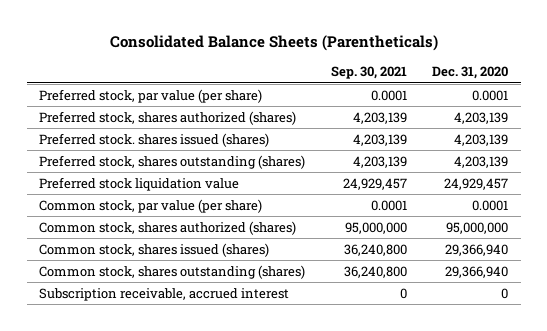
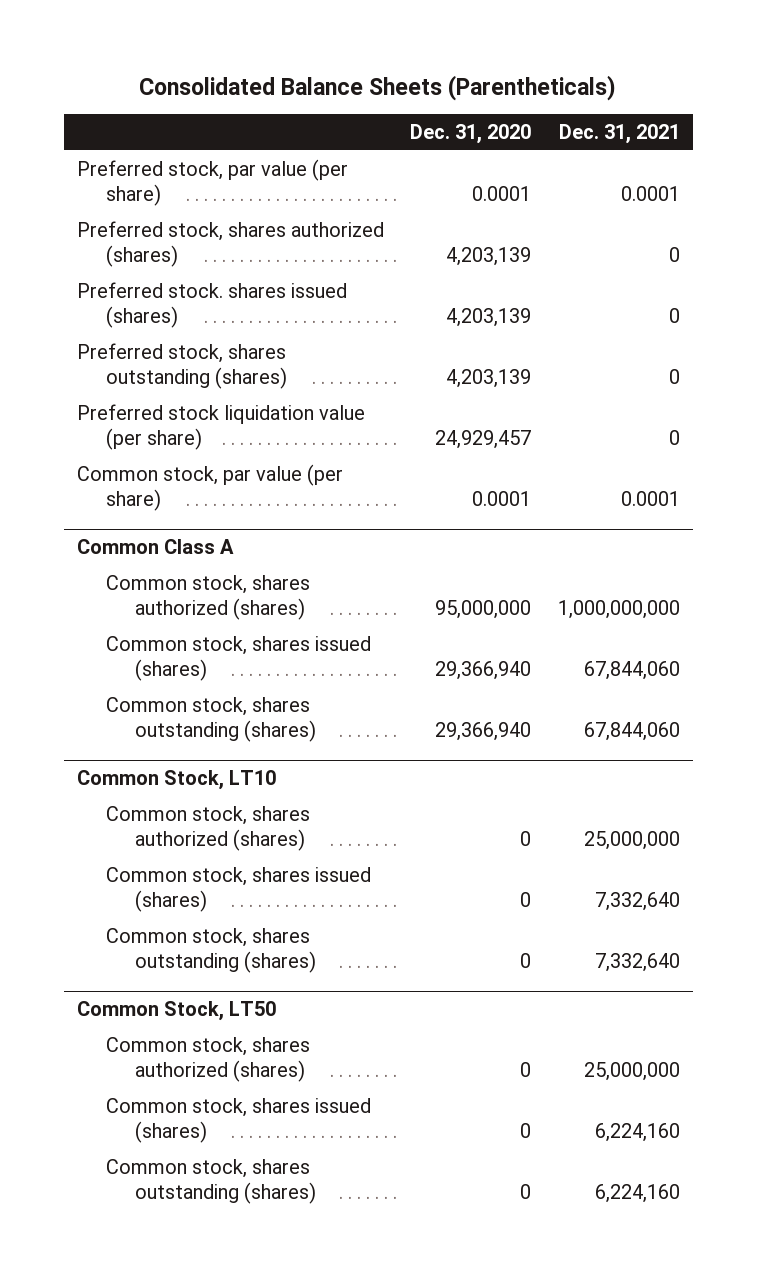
[330,66,407,80] Sep. 30, 2021 -> none
none -> [558,124,680,145] Dec. 31, 2021
[39,176,240,191] Preferred stock liquidation value -> [76,403,365,451] Preferred stock liquidation value (per share)
none -> [76,539,234,555] Common Class A
[39,287,290,301] Subscription receivable, accrued interest -> none
none -> [76,770,276,791] Common Stock, LT10
none -> [105,805,310,852] Common stock, shares authorized (shares)
none -> [105,866,371,913] Common stock, shares issued (shares)
none -> [105,927,316,974] Common stock, shares outstanding (shares)
none -> [76,1001,276,1022] Common Stock, LT50
none -> [105,1036,310,1083] Common stock, shares authorized (shares)
none -> [105,1097,371,1144] Common stock, shares issued (shares)
none -> [105,1158,316,1205] Common stock, shares outstanding (shares)

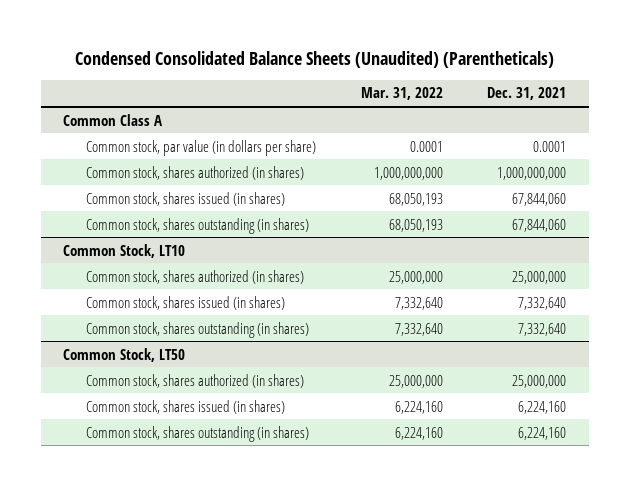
[139,74,617,101] Consolidated Balance Sheets (Parentheticals) -> [74,50,554,68] Condensed Consolidated Balance Sheets (Unaudited) (Parentheticals)
[410,124,532,145] Dec. 31, 2020 -> none
none -> [360,87,443,101] Mar. 31, 2022
[76,158,348,207] Preferred stock, par value (per share) -> none
[76,220,384,268] Preferred stock, shares authorized (shares) -> none
[76,281,347,329] Preferred stock. shares issued (shares) -> none
[76,342,287,390] Preferred stock, shares outstanding (shares) -> none
[76,403,365,451] Preferred stock liquidation value (per share) -> none
[76,463,343,512] Common stock, par value (per share) -> none
none -> [86,139,317,156] Common stock, par value (in dollars per share)
[105,574,310,621] Common stock, shares authorized (shares) -> [86,165,305,180] Common stock, shares authorized (in shares)
[105,635,371,682] Common stock, shares issued (shares) -> [86,191,286,206] Common stock, shares issued (in shares)
[105,696,316,743] Common stock, shares outstanding (shares) -> [86,217,310,234] Common stock, shares outstanding (in shares)
[105,805,310,852] Common stock, shares authorized (shares) -> [86,269,305,284] Common stock, shares authorized (in shares)
[105,866,371,913] Common stock, shares issued (shares) -> [86,295,286,310] Common stock, shares issued (in shares)
[105,927,316,974] Common stock, shares outstanding (shares) -> [86,321,310,338] Common stock, shares outstanding (in shares)
[105,1036,310,1083] Common stock, shares authorized (shares) -> [86,373,305,388] Common stock, shares authorized (in shares)
[105,1097,371,1144] Common stock, shares issued (shares) -> [86,399,286,414] Common stock, shares issued (in shares)
[105,1158,316,1205] Common stock, shares outstanding (shares) -> [86,425,310,442] Common stock, shares outstanding (in shares)

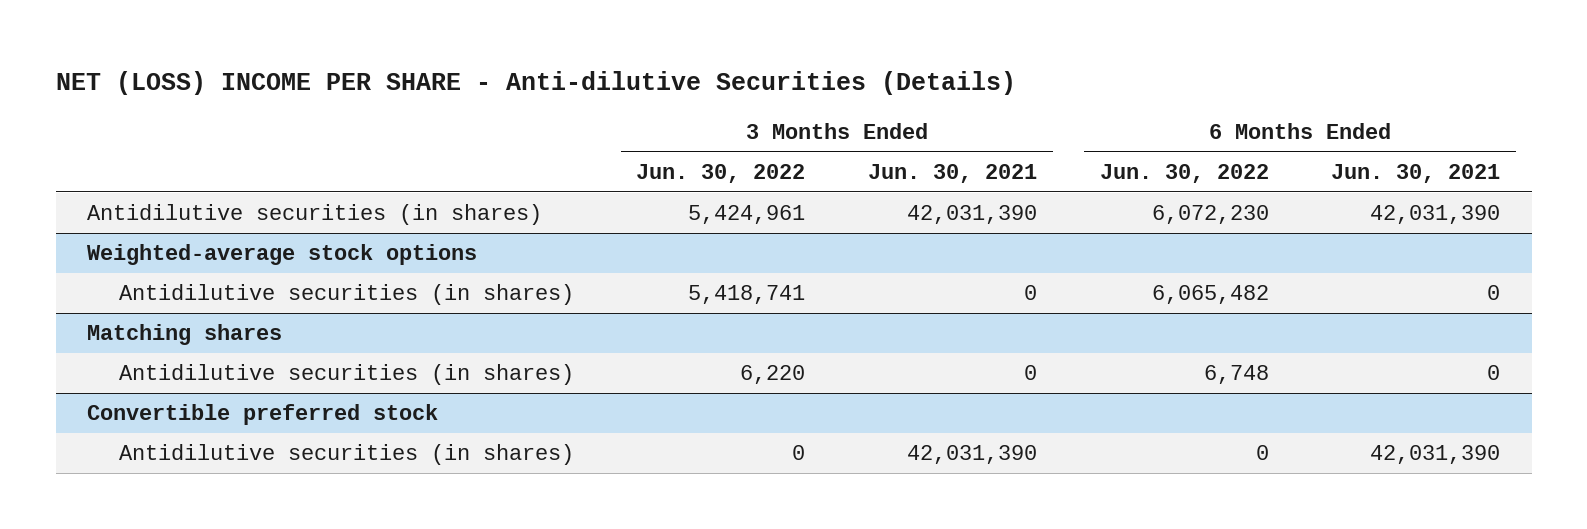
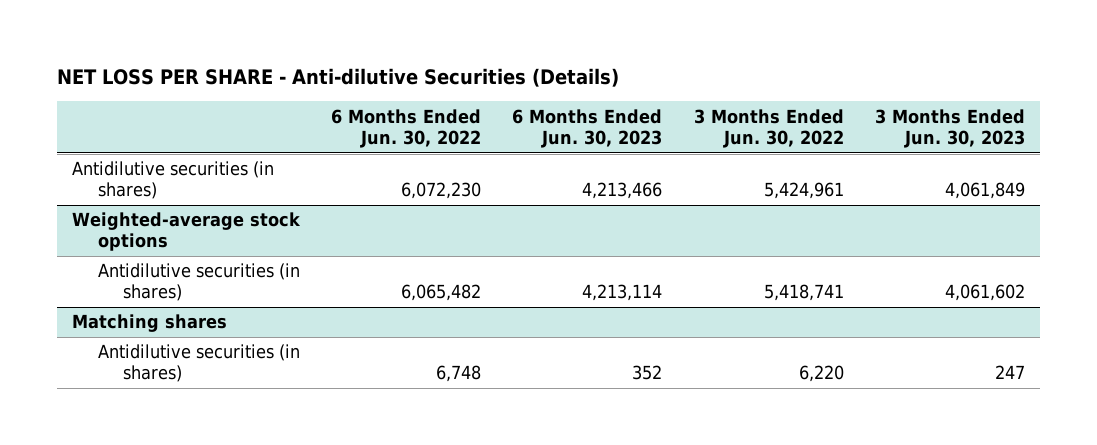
[55,70,1016,95] NET (LOSS) INCOME PER SHARE - Anti-dilutive Securities (Details) -> [56,67,619,87] NET LOSS PER SHARE - Anti-dilutive Securities (Details)
[868,163,1038,183] Jun. 30, 2021 -> none
[1331,163,1501,183] Jun. 30, 2021 -> none
none -> [512,108,663,148] 6 Months Ended Jun. 30, 2023
none -> [874,108,1025,148] 3 Months Ended Jun. 30, 2023
[87,404,439,426] Convertible preferred stock -> none
[118,444,574,466] Antidilutive securities (in shares) -> none

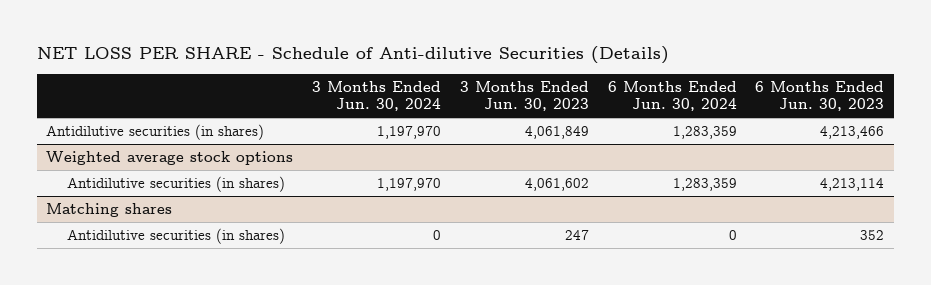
[56,67,619,87] NET LOSS PER SHARE - Anti-dilutive Securities (Details) -> [36,46,669,65] NET LOSS PER SHARE - Schedule of Anti-dilutive Securities (Details)
[331,108,482,148] 6 Months Ended Jun. 30, 2022 -> none
[693,108,844,148] 3 Months Ended Jun. 30, 2022 -> none
none -> [311,80,441,112] 3 Months Ended Jun. 30, 2024
none -> [607,80,737,112] 6 Months Ended Jun. 30, 2024
[72,212,302,252] Weighted-average stock options -> [46,151,294,166] Weighted average stock options

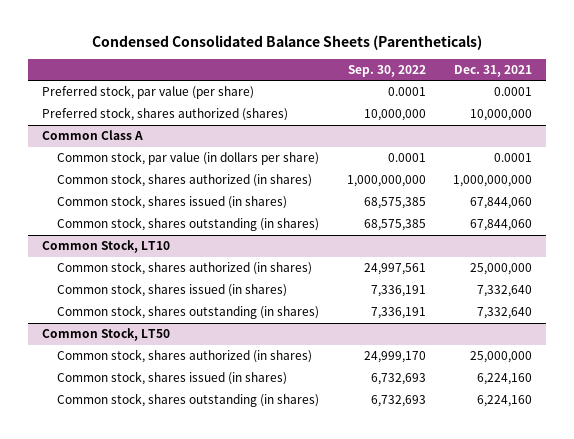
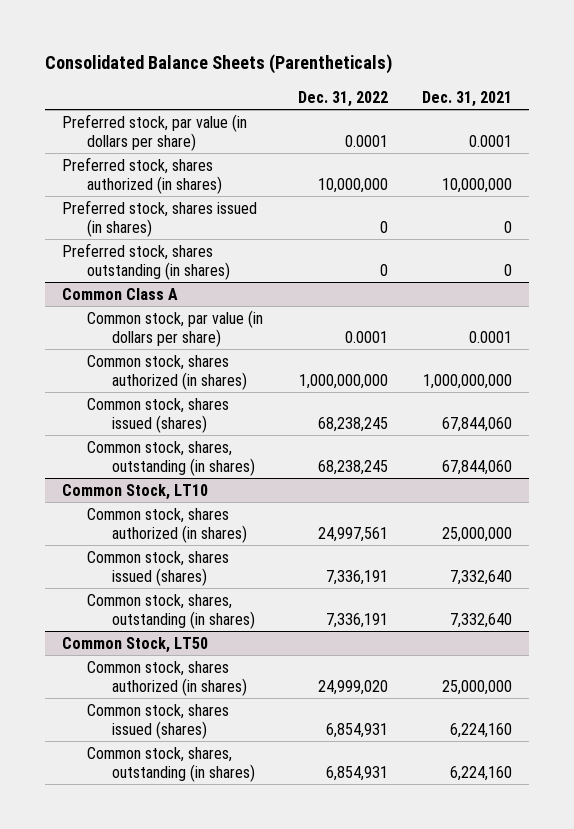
[91,34,482,50] Condensed Consolidated Balance Sheets (Parentheticals) -> [44,54,392,75] Consolidated Balance Sheets (Parentheticals)
[347,65,426,78] Sep. 30, 2022 -> none
none -> [297,90,388,107] Dec. 31, 2022
[41,85,254,100] Preferred stock, par value (per share) -> [62,113,248,151] Preferred stock, par value (in dollars per share)
[41,107,288,122] Preferred stock, shares authorized (shares) -> [62,156,223,194] Preferred stock, shares authorized (in shares)
none -> [62,199,258,237] Preferred stock, shares issued (in shares)
none -> [62,242,231,280] Preferred stock, shares outstanding (in shares)
[57,195,288,210] Common stock, shares issued (in shares) -> [87,397,230,433] Common stock, shares issued (shares)
[57,217,320,232] Common stock, shares outstanding (in shares) -> [87,440,255,476] Common stock, shares, outstanding (in shares)
[57,283,288,298] Common stock, shares issued (in shares) -> [87,550,230,586] Common stock, shares issued (shares)
[57,305,320,320] Common stock, shares outstanding (in shares) -> [87,593,255,629] Common stock, shares, outstanding (in shares)
[57,371,288,386] Common stock, shares issued (in shares) -> [87,703,230,739] Common stock, shares issued (shares)
[57,393,320,408] Common stock, shares outstanding (in shares) -> [87,746,255,782] Common stock, shares, outstanding (in shares)

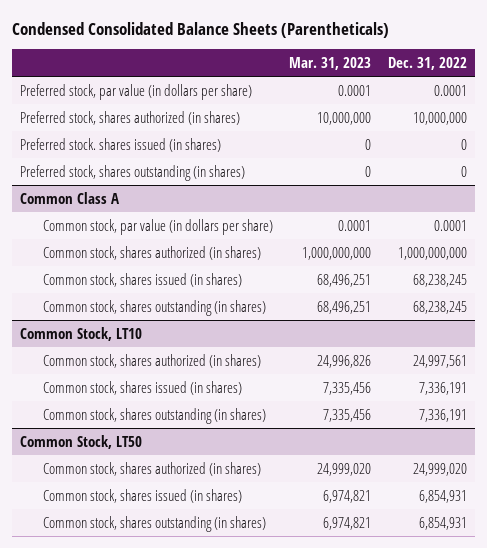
[44,54,392,75] Consolidated Balance Sheets (Parentheticals) -> [12,21,390,38] Condensed Consolidated Balance Sheets (Parentheticals)
[422,90,513,107] Dec. 31, 2021 -> none
none -> [289,57,372,71] Mar. 31, 2023
[62,199,258,237] Preferred stock, shares issued (in shares) -> [20,137,222,152] Preferred stock. shares issued (in shares)
[87,397,230,433] Common stock, shares issued (shares) -> [43,272,243,287] Common stock, shares issued (in shares)
[87,440,255,476] Common stock, shares, outstanding (in shares) -> [43,299,267,316] Common stock, shares outstanding (in shares)
[87,550,230,586] Common stock, shares issued (shares) -> [43,380,243,395] Common stock, shares issued (in shares)
[87,593,255,629] Common stock, shares, outstanding (in shares) -> [43,407,267,424] Common stock, shares outstanding (in shares)
[87,703,230,739] Common stock, shares issued (shares) -> [43,488,243,503] Common stock, shares issued (in shares)
[87,746,255,782] Common stock, shares, outstanding (in shares) -> [43,515,267,532] Common stock, shares outstanding (in shares)

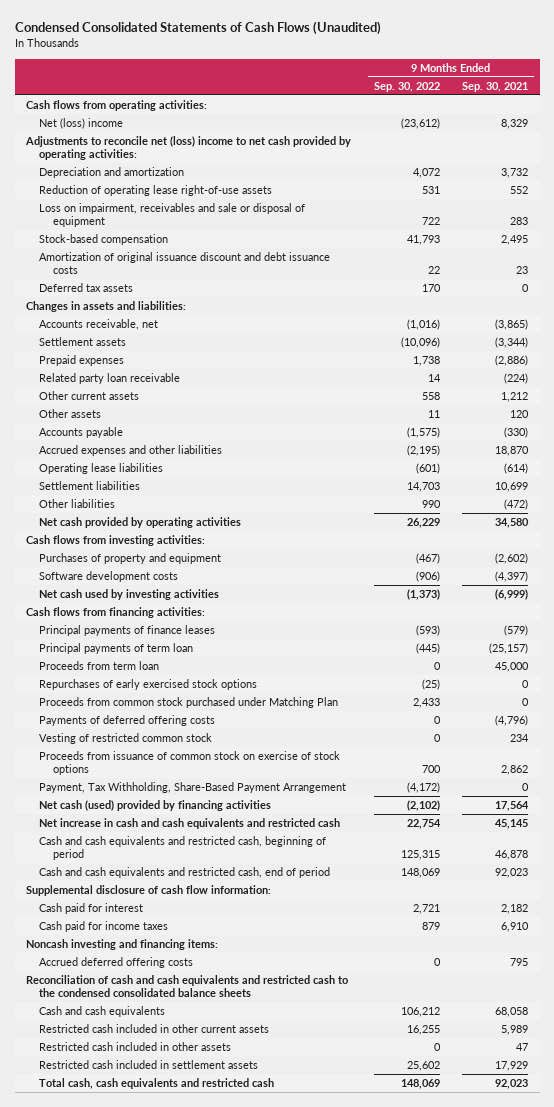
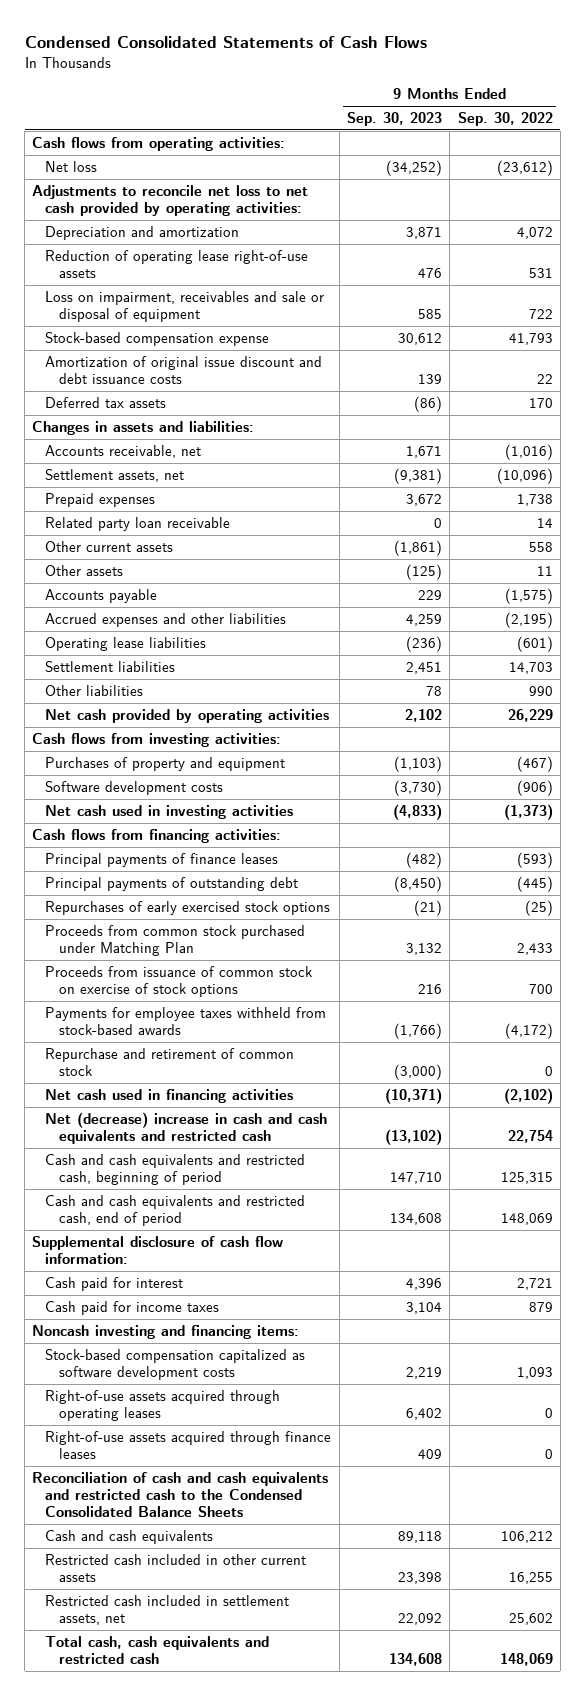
[14,21,381,36] Condensed Consolidated Statements of Cash Flows (Unaudited) -> [24,35,427,48] Condensed Consolidated Statements of Cash Flows
[462,81,529,92] Sep. 30, 2021 -> none
none -> [346,112,442,127] Sep. 30, 2023
[39,118,124,130] Net (loss) income -> [45,161,98,173] Net loss
[25,136,352,161] Adjustments to reconcile net (loss) income to net cash provided by operating activities: -> [32,185,309,217] Adjustments to reconcile net loss to net cash provided by operating activities:
[39,234,169,246] Stock-based compensation -> [45,332,270,347] Stock-based compensation expense
[39,252,331,275] Amortization of original issuance discount and debt issuance costs -> [45,356,323,385] Amortization of original issue discount and debt issuance costs
[39,337,127,347] Settlement assets -> [45,469,185,483] Settlement assets, net
[39,589,220,601] Net cash used by investing activities -> [45,805,294,820] Net cash used in investing activities
[39,661,160,671] Proceeds from term loan -> none
[39,643,194,655] Principal payments of term loan -> [45,877,299,892] Principal payments of outstanding debt
[39,715,216,727] Payments of deferred offering costs -> none
[39,733,213,745] Vesting of restricted common stock -> none
[39,782,347,794] Payment, Tax Withholding, Share-Based Payment Arrangement -> [45,1007,327,1036] Payments for employee taxes withheld from stock-based awards
none -> [45,1048,295,1077] Repurchase and retirement of common stock
[39,800,272,812] Net cash (used) provided by financing activities -> [45,1089,294,1104] Net cash used in financing activities
[39,818,341,830] Net increase in cash and cash equivalents and restricted cash -> [45,1112,328,1145] Net (decrease) increase in cash and cash equivalents and restricted cash
[39,957,194,969] Accrued deferred offering costs -> none
none -> [45,1349,306,1381] Stock-based compensation capitalized as software development costs
none -> [45,1390,281,1422] Right-of-use assets acquired through operating leases
none -> [45,1431,332,1460] Right-of-use assets acquired through finance leases
[26,975,349,998] Reconciliation of cash and cash equivalents and restricted cash to the condensed consolidated balance sheets -> [32,1472,329,1518] Reconciliation of cash and cash equivalents and restricted cash to the Condensed Consolidated Balance Sheets
[39,1042,232,1052] Restricted cash included in other assets -> none
[39,1060,259,1070] Restricted cash included in settlement assets -> [45,1595,290,1626] Restricted cash included in settlement assets, net

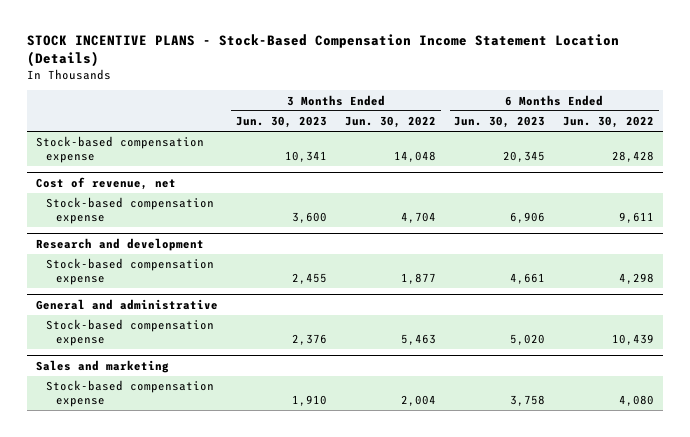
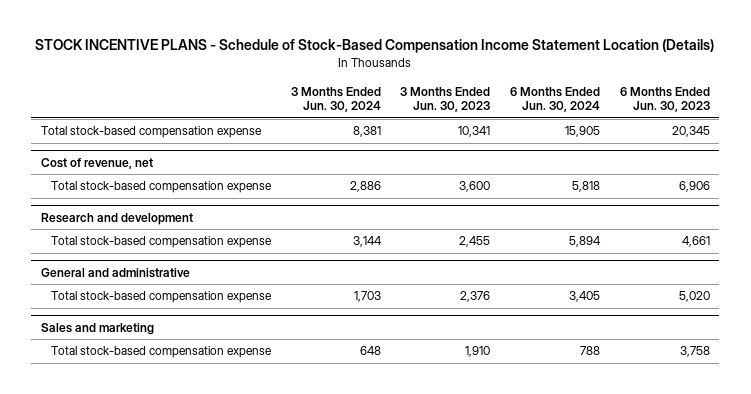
[26,33,619,67] STOCK INCENTIVE PLANS - Stock-Based Compensation Income Statement Location (Details) -> [35,39,715,54] STOCK INCENTIVE PLANS - Schedule of Stock-Based Compensation Income Statement Location (Details)
[345,116,437,129] Jun. 30, 2022 -> none
[563,116,655,129] Jun. 30, 2022 -> none
none -> [290,86,381,113] 3 Months Ended Jun. 30, 2024
none -> [510,86,601,113] 6 Months Ended Jun. 30, 2024
[35,136,204,163] Stock-based compensation expense -> [41,126,263,139] Total stock-based compensation expense
[46,197,215,224] Stock-based compensation expense -> [51,181,273,194] Total stock-based compensation expense
[46,258,215,285] Stock-based compensation expense -> [51,236,273,249] Total stock-based compensation expense
[46,319,215,346] Stock-based compensation expense -> [51,291,273,304] Total stock-based compensation expense
[46,380,215,407] Stock-based compensation expense -> [51,346,273,359] Total stock-based compensation expense

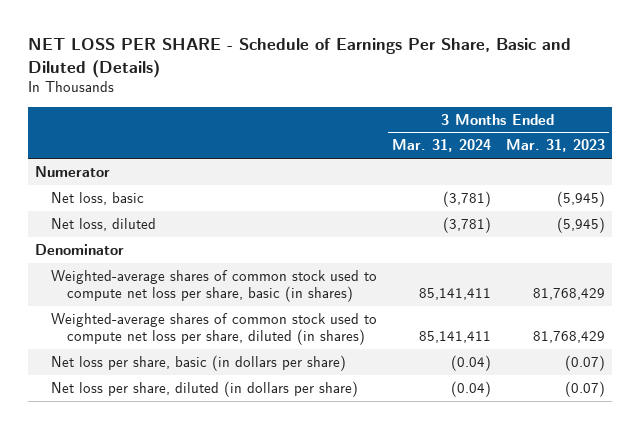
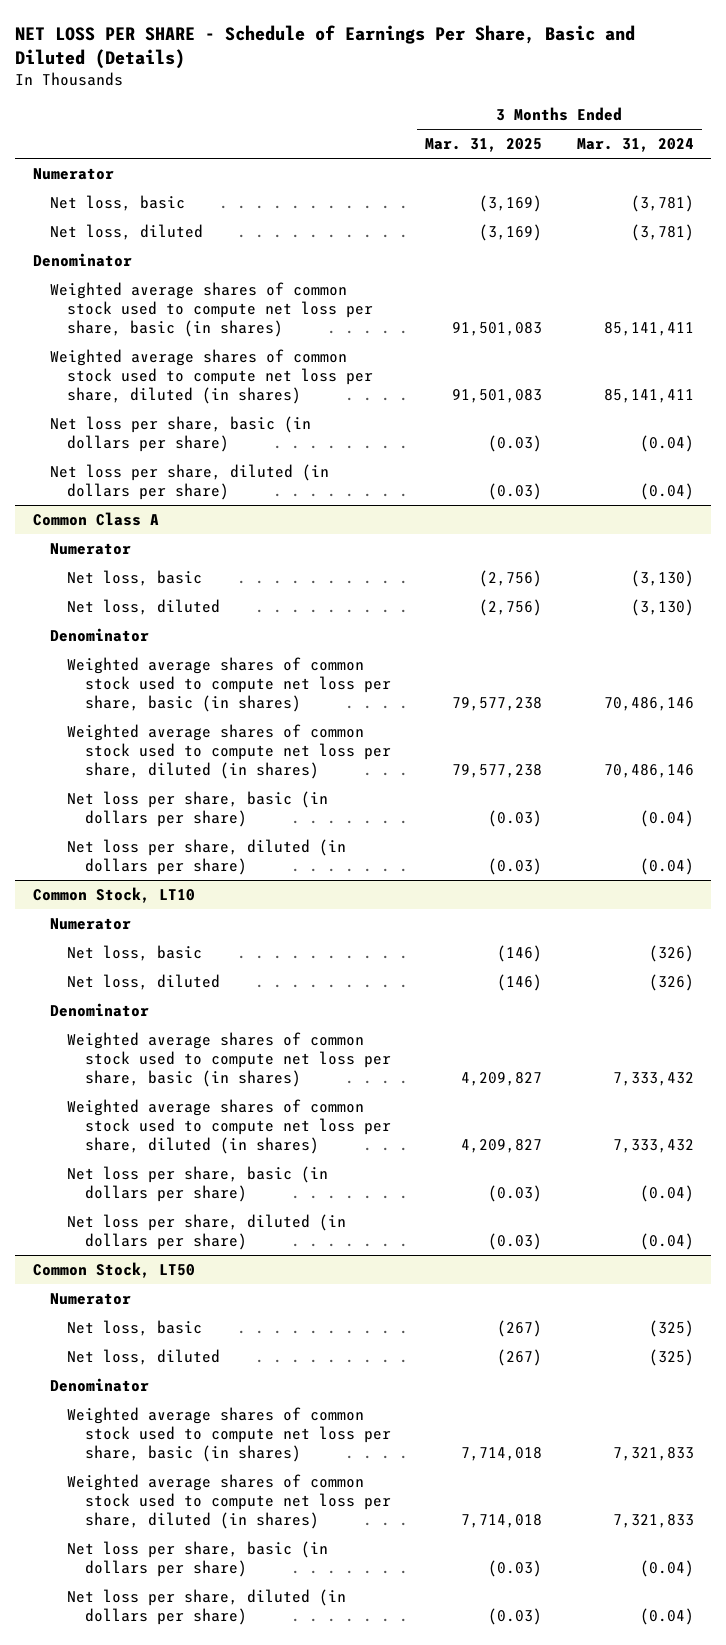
[505,139,605,153] Mar. 31, 2023 -> none
none -> [425,138,543,153] Mar. 31, 2025
[50,269,377,303] Weighted-average shares of common stock used to compute net loss per share, basic (in shares) -> [49,281,374,338] Weighted average shares of common stock used to compute net loss per share, basic (in shares)
[50,312,377,346] Weighted-average shares of common stock used to compute net loss per share, diluted (in shares) -> [49,348,374,405] Weighted average shares of common stock used to compute net loss per share, diluted (in shares)
none -> [32,511,159,526] Common Class A
none -> [49,542,131,555] Numerator
none -> [67,569,203,586] Net loss, basic
none -> [67,598,221,615] Net loss, diluted
none -> [49,627,149,642] Denominator
none -> [67,656,391,713] Weighted average shares of common stock used to compute net loss per share, basic (in shares)
none -> [67,723,391,780] Weighted average shares of common stock used to compute net loss per share, diluted (in shares)
none -> [67,790,329,827] Net loss per share, basic (in dollars per share)
none -> [67,838,347,875] Net loss per share, diluted (in dollars per share)
none -> [32,886,195,903] Common Stock, LT10
none -> [49,917,131,930] Numerator
none -> [67,944,203,961] Net loss, basic
none -> [67,973,221,990] Net loss, diluted
none -> [49,1002,149,1017] Denominator
none -> [67,1031,391,1088] Weighted average shares of common stock used to compute net loss per share, basic (in shares)
none -> [67,1098,391,1155] Weighted average shares of common stock used to compute net loss per share, diluted (in shares)
none -> [67,1165,329,1202] Net loss per share, basic (in dollars per share)
none -> [67,1213,347,1250] Net loss per share, diluted (in dollars per share)
none -> [32,1261,195,1278] Common Stock, LT50
none -> [49,1292,131,1305] Numerator
none -> [67,1319,203,1336] Net loss, basic
none -> [67,1348,221,1365] Net loss, diluted
none -> [49,1377,149,1392] Denominator
none -> [67,1406,391,1463] Weighted average shares of common stock used to compute net loss per share, basic (in shares)
none -> [67,1473,391,1530] Weighted average shares of common stock used to compute net loss per share, diluted (in shares)
none -> [67,1540,329,1577] Net loss per share, basic (in dollars per share)
none -> [67,1588,347,1625] Net loss per share, diluted (in dollars per share)

